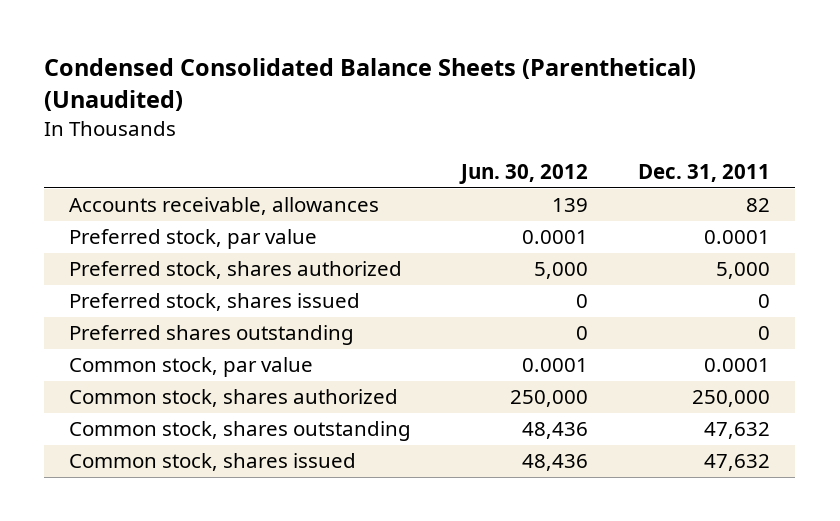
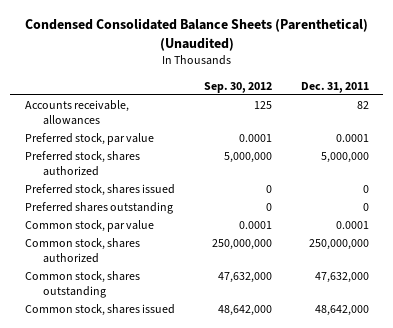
[459,164,589,185] Jun. 30, 2012 -> none
none -> [203,81,272,93] Sep. 30, 2012
[716,262,771,280] 5,000 -> [320,152,369,164] 5,000,000
[692,390,771,408] 250,000 -> [308,239,369,251] 250,000,000
[704,422,771,440] 47,632 -> [314,272,369,284] 47,632,000
[704,454,771,472] 47,632 -> [314,305,369,317] 48,642,000

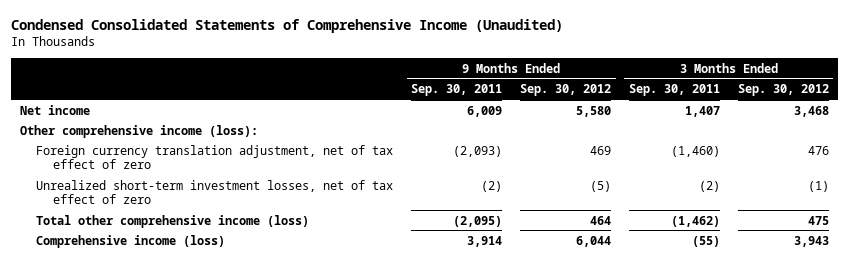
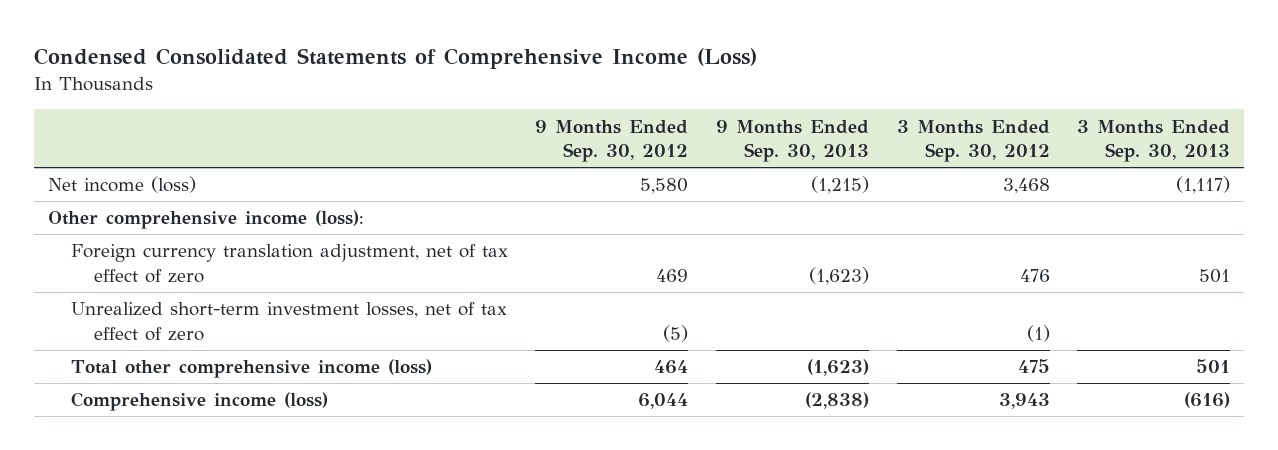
[11,18,564,33] Condensed Consolidated Statements of Comprehensive Income (Unaudited) -> [34,48,758,70] Condensed Consolidated Statements of Comprehensive Income (Loss)
[411,84,503,97] Sep. 30, 2011 -> none
[628,84,720,97] Sep. 30, 2011 -> none
none -> [716,119,870,163] 9 Months Ended Sep. 30, 2013
none -> [1077,119,1231,163] 3 Months Ended Sep. 30, 2013
[20,104,91,115] Net income -> [48,176,197,194] Net income (loss)

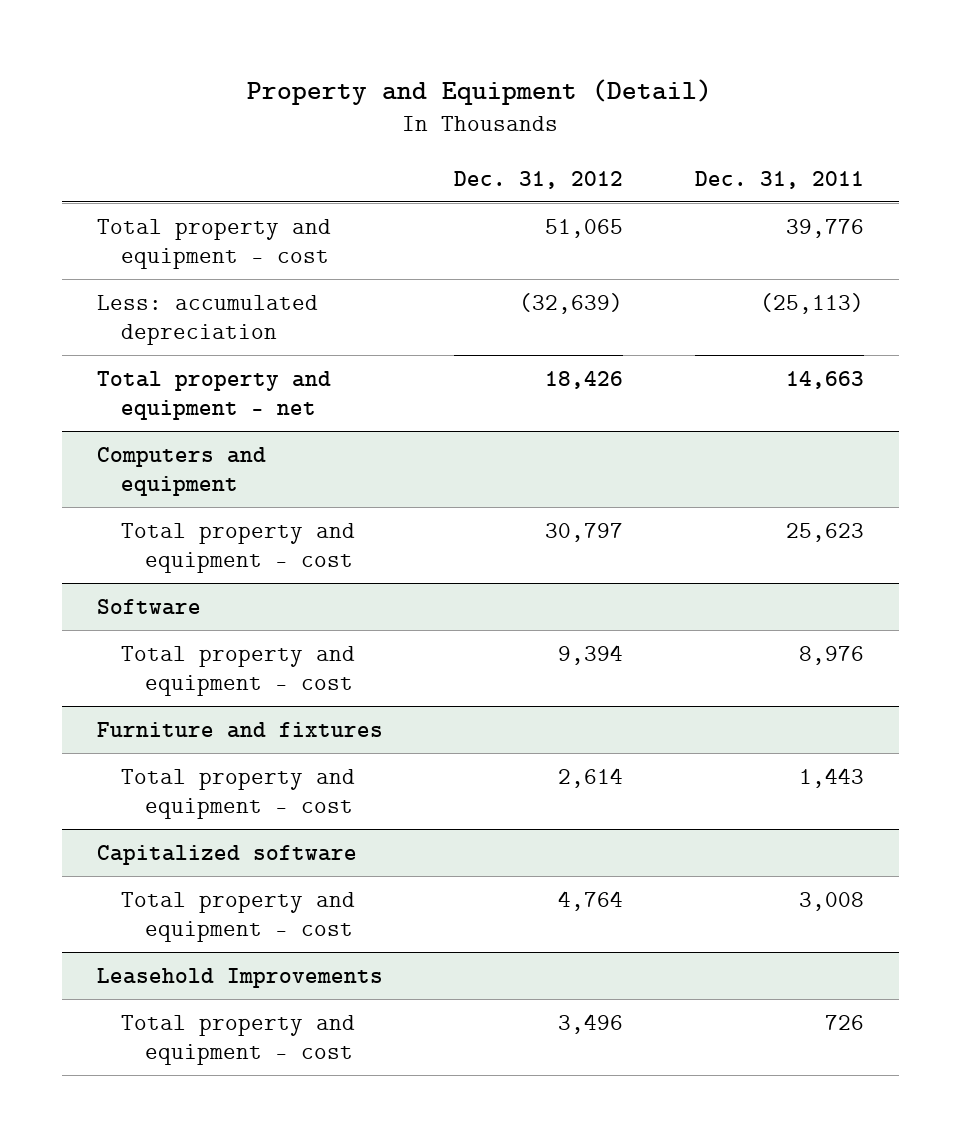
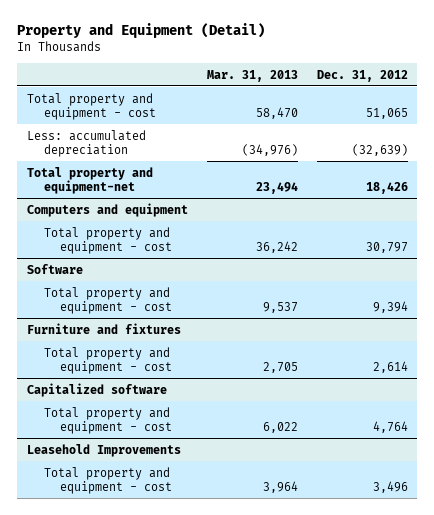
[694,170,864,189] Dec. 31, 2011 -> none
none -> [206,69,298,82] Mar. 31, 2013
[97,370,332,420] Total property and equipment - net -> [26,166,153,194] Total property and equipment-net

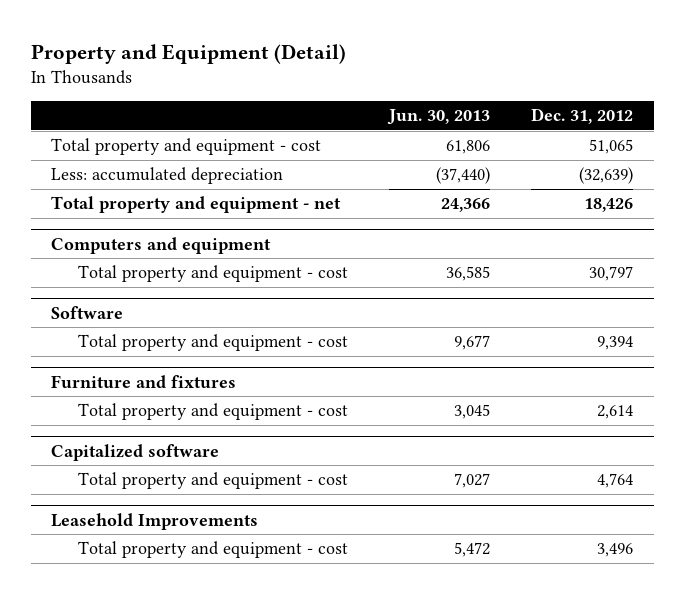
[206,69,298,82] Mar. 31, 2013 -> none
none -> [386,109,490,126] Jun. 30, 2013
[26,166,153,194] Total property and equipment-net -> [51,196,342,214] Total property and equipment - net

